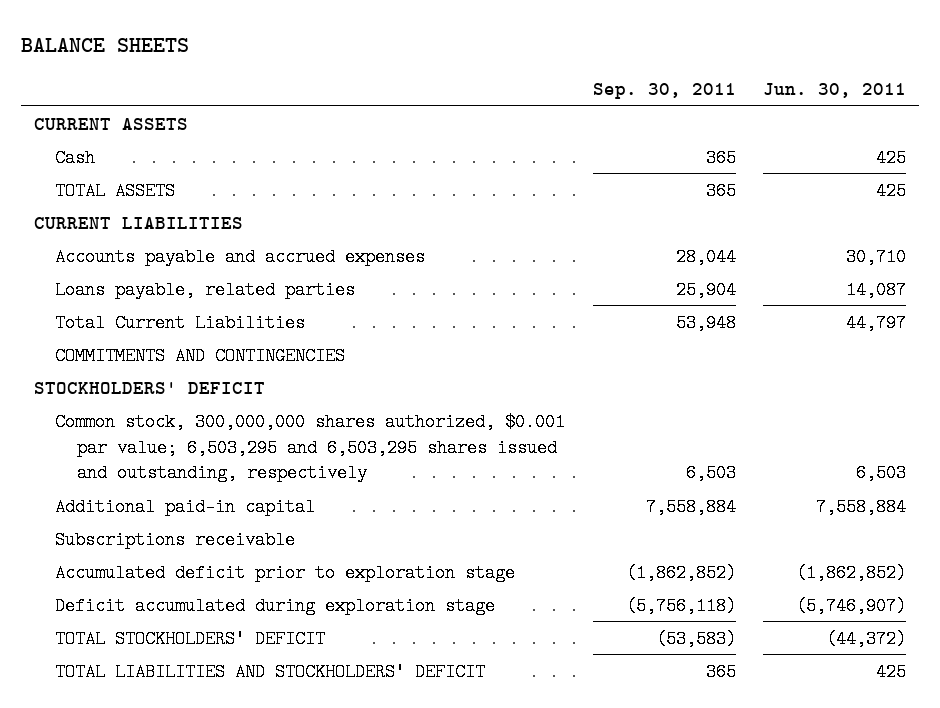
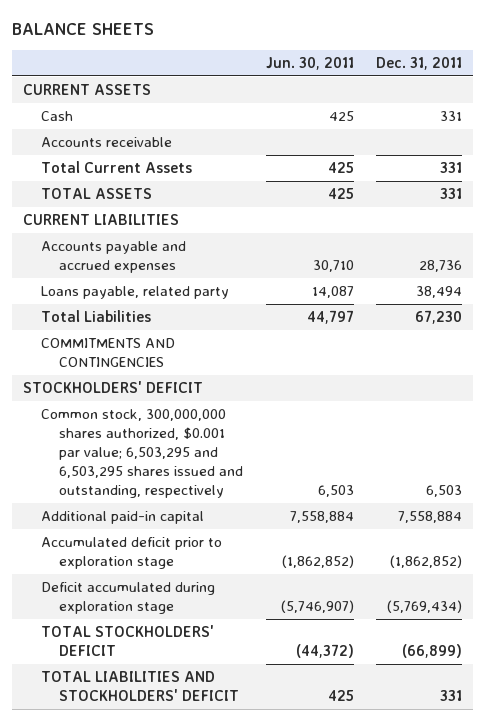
[592,82,736,99] Sep. 30, 2011 -> none
none -> [376,56,463,70] Dec. 31, 2011
none -> [41,137,173,148] Accounts receivable
none -> [41,161,193,174] Total Current Assets
[55,280,356,299] Loans payable, related parties -> [41,286,230,300] Loans payable, related party
[55,313,306,332] Total Current Liabilities -> [41,310,152,323] Total Liabilities
[55,530,296,549] Subscriptions receivable -> none

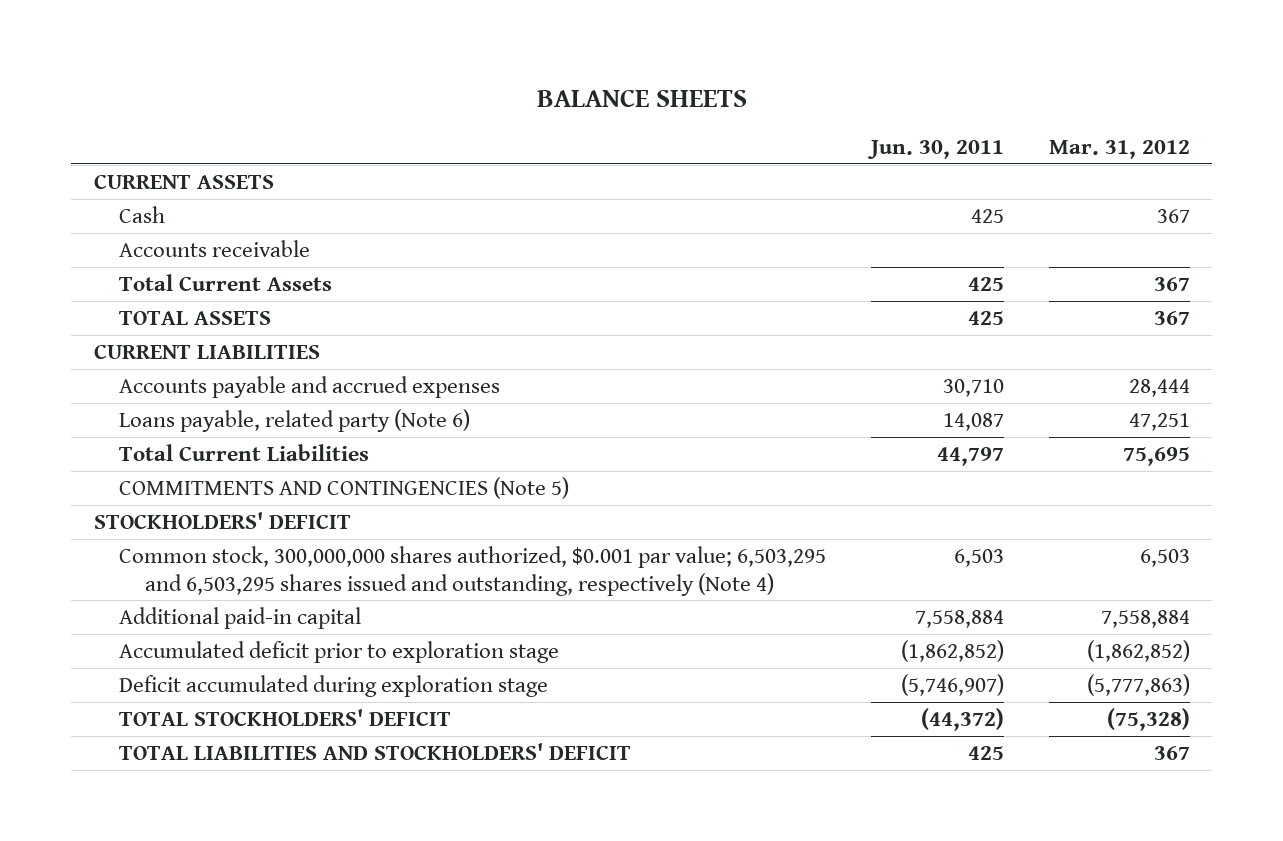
[376,56,463,70] Dec. 31, 2011 -> none
none -> [1048,140,1190,160] Mar. 31, 2012
[41,286,230,300] Loans payable, related party -> [119,408,471,432] Loans payable, related party (Note 6)
[41,310,152,323] Total Liabilities -> [119,443,370,461] Total Current Liabilities
[41,338,176,367] COMMITMENTS AND CONTINGENCIES -> [119,476,570,499] COMMITMENTS AND CONTINGENCIES (Note 5)
[41,409,244,498] Common stock, 300,000,000 shares authorized, $0.001 par value; 6,503,295 and 6,503,295 shares issued and outstanding, respectively -> [119,545,827,596] Common stock, 300,000,000 shares authorized, $0.001 par value; 6,503,295 and 6,503,295 shares issued and outstanding, respectively (Note 4)

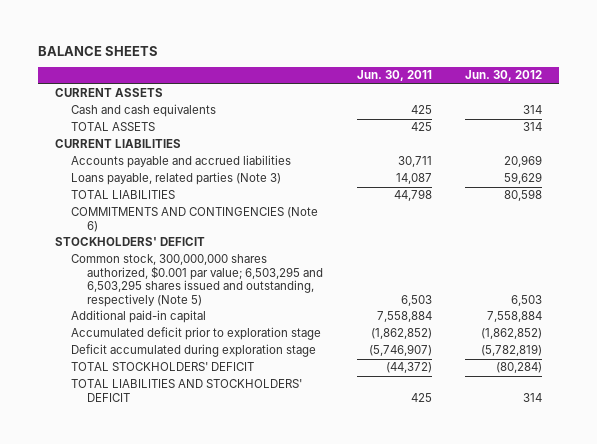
[1048,140,1190,160] Mar. 31, 2012 -> none
none -> [465,70,543,82] Jun. 30, 2012
[119,239,311,257] Accounts receivable -> none
[119,273,333,291] Total Current Assets -> none
[119,205,166,223] Cash -> [71,104,217,118] Cash and cash equivalents
[119,375,501,398] Accounts payable and accrued expenses -> [71,155,292,169] Accounts payable and accrued liabilities
[942,378,1004,397] 30,710 -> [397,156,432,168] 30,711
[119,408,471,432] Loans payable, related party (Note 6) -> [71,172,282,186] Loans payable, related parties (Note 3)
[119,443,370,461] Total Current Liabilities -> [71,190,176,200] TOTAL LIABILITIES
[936,446,1004,466] 44,797 -> [393,189,432,202] 44,798
[119,476,570,499] COMMITMENTS AND CONTINGENCIES (Note 5) -> [71,207,319,232] COMMITMENTS AND CONTINGENCIES (Note 6)
[119,545,827,596] Common stock, 300,000,000 shares authorized, $0.001 par value; 6,503,295 and 6,503,295 shares issued and outstanding, respectively (Note 4) -> [71,254,323,307] Common stock, 300,000,000 shares authorized, $0.001 par value; 6,503,295 and 6,503,295 shares issued and outstanding, respectively (Note 5)

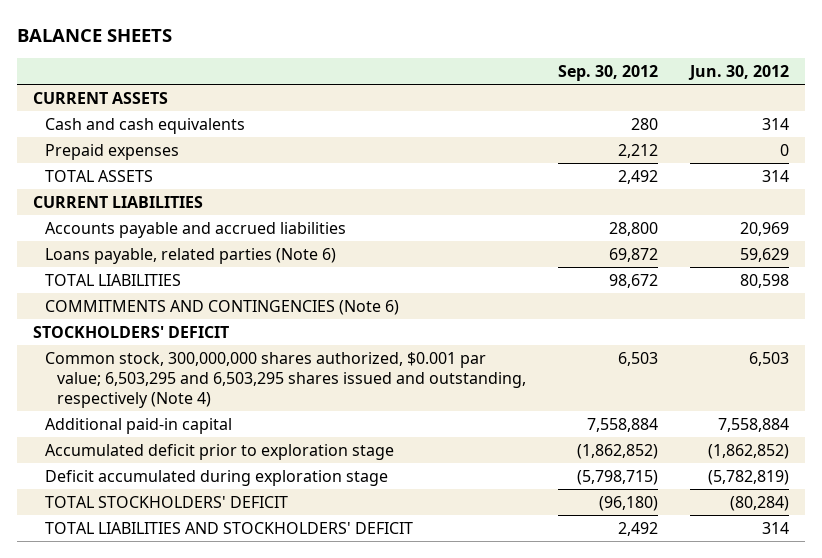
[356,70,432,82] Jun. 30, 2011 -> none
none -> [557,64,658,81] Sep. 30, 2012
none -> [44,143,179,160] Prepaid expenses
[71,172,282,186] Loans payable, related parties (Note 3) -> [44,247,336,264] Loans payable, related parties (Note 6)
[71,254,323,307] Common stock, 300,000,000 shares authorized, $0.001 par value; 6,503,295 and 6,503,295 shares issued and outstanding, respectively (Note 5) -> [44,351,526,409] Common stock, 300,000,000 shares authorized, $0.001 par value; 6,503,295 and 6,503,295 shares issued and outstanding, respectively (Note 4)

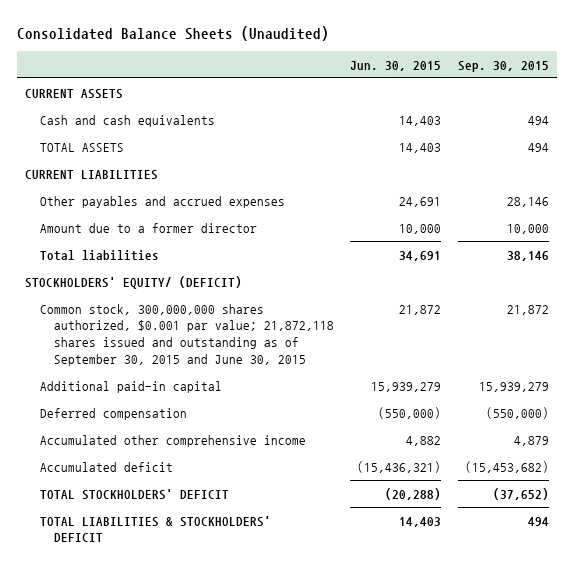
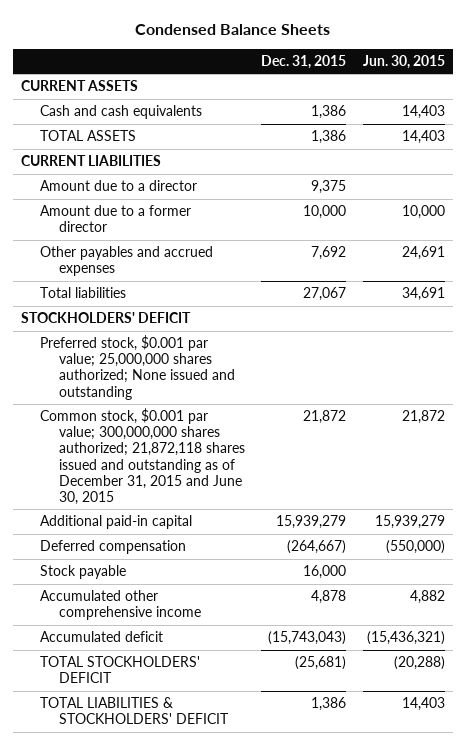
[17,25,330,41] Consolidated Balance Sheets (Unaudited) -> [135,23,331,35] Condensed Balance Sheets
[457,60,549,72] Sep. 30, 2015 -> none
none -> [261,54,347,69] Dec. 31, 2015
none -> [40,180,198,192] Amount due to a director
[39,195,285,208] Other payables and accrued expenses -> [40,246,214,277] Other payables and accrued expenses
[25,275,243,289] STOCKHOLDERS' EQUITY/ (DEFICIT) -> [21,312,192,324] STOCKHOLDERS' DEFICIT
none -> [40,335,235,400] Preferred stock, $0.001 par value; 25,000,000 shares authorized; None issued and outstanding
[39,303,334,367] Common stock, 300,000,000 shares authorized, $0.001 par value; 21,872,118 shares issued and outstanding as of September 30, 2015 and June 30, 2015 -> [40,408,245,505] Common stock, $0.001 par value; 300,000,000 shares authorized; 21,872,118 shares issued and outstanding as of December 31, 2015 and June 30, 2015
none -> [40,565,127,580] Stock payable

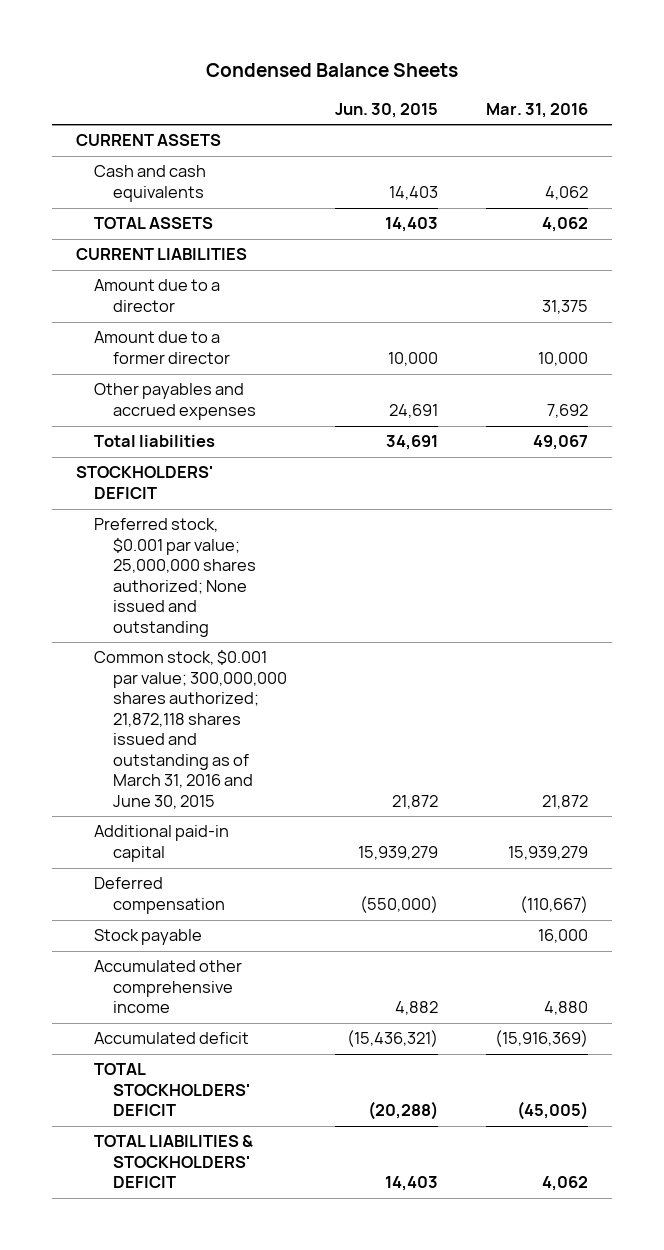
[261,54,347,69] Dec. 31, 2015 -> none
none -> [485,102,588,118] Mar. 31, 2016
[40,408,245,505] Common stock, $0.001 par value; 300,000,000 shares authorized; 21,872,118 shares issued and outstanding as of December 31, 2015 and June 30, 2015 -> [94,650,287,809] Common stock, $0.001 par value; 300,000,000 shares authorized; 21,872,118 shares issued and outstanding as of March 31, 2016 and June 30, 2015

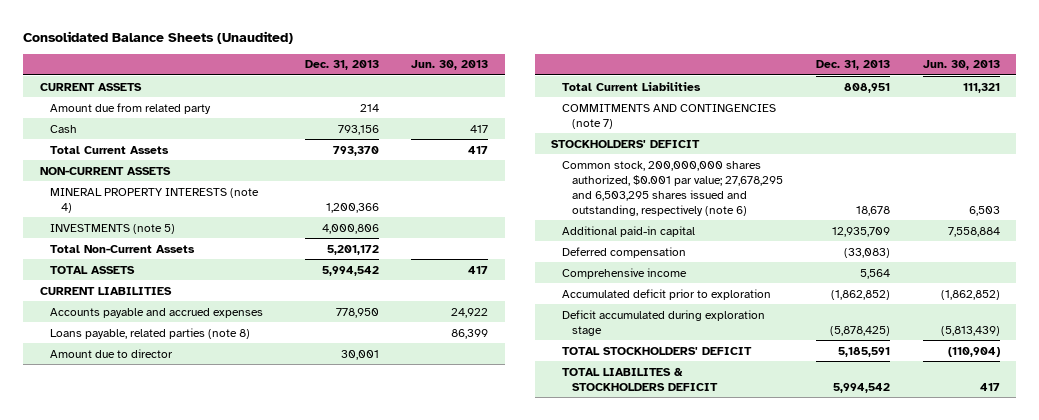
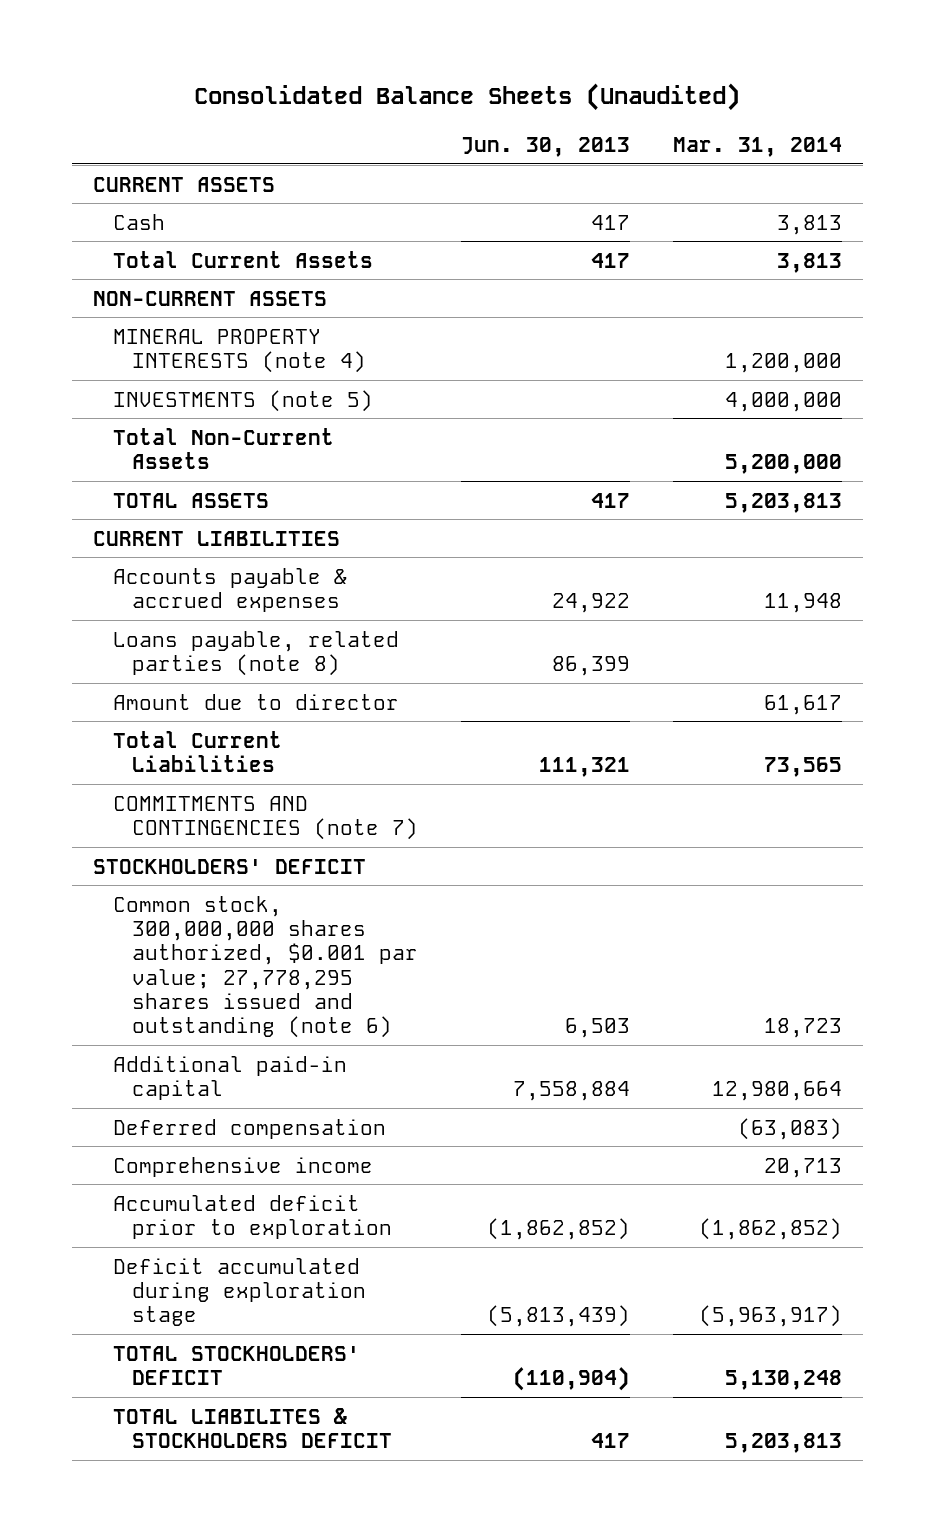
[304,60,379,71] Dec. 31, 2013 -> none
none -> [672,136,842,157] Mar. 31, 2014
[50,102,212,114] Amount due from related party -> none
[50,307,264,318] Accounts payable and accrued expenses -> [112,567,347,612] Accounts payable & accrued expenses
[561,160,784,216] Common stock, 200,000,000 shares authorized, $0.001 par value; 27,678,295 and 6,503,295 shares issued and outstanding, respectively (note 6) -> [112,895,418,1039] Common stock, 300,000,000 shares authorized, $0.001 par value; 27,778,295 shares issued and outstanding (note 6)

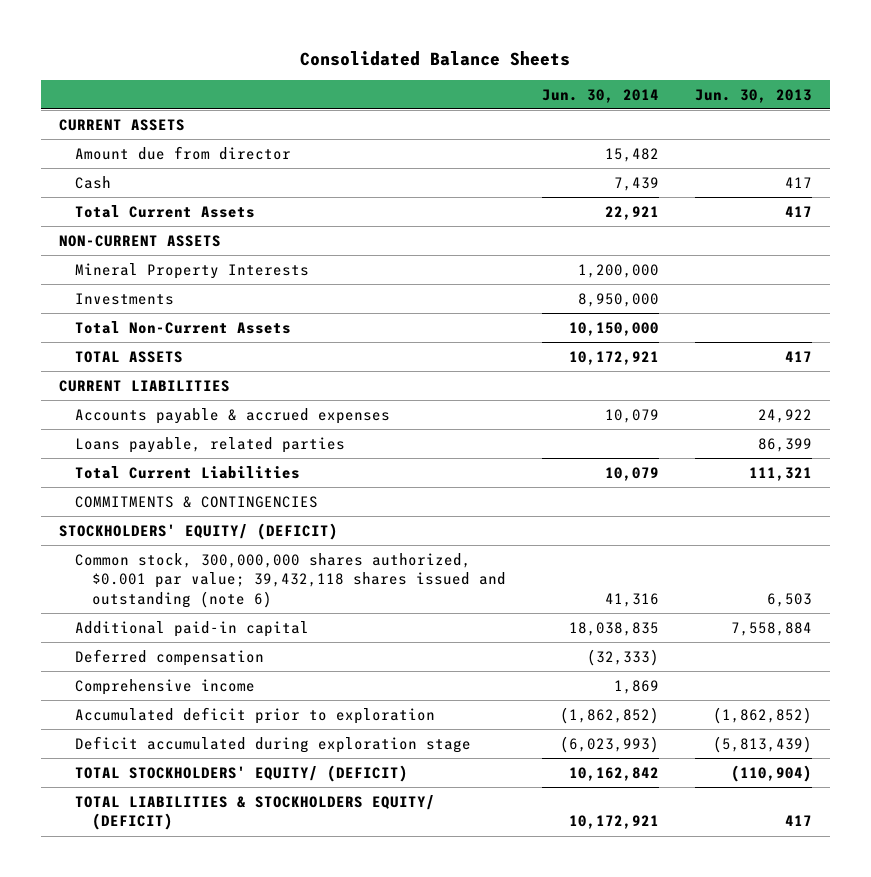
[194,83,741,112] Consolidated Balance Sheets (Unaudited) -> [300,50,571,66] Consolidated Balance Sheets
[672,136,842,157] Mar. 31, 2014 -> none
none -> [541,88,659,103] Jun. 30, 2014
none -> [75,145,292,160] Amount due from director
[112,328,366,373] MINERAL PROPERTY INTERESTS (note 4) -> [75,262,310,279] Mineral Property Interests
[112,389,373,412] INVESTMENTS (note 5) -> [75,292,175,305] Investments
[112,693,399,710] Amount due to director -> none
[112,630,399,676] Loans payable, related parties (note 8) -> [75,436,346,453] Loans payable, related parties
[112,795,418,840] COMMITMENTS AND CONTINGENCIES (note 7) -> [75,495,319,508] COMMITMENTS & CONTINGENCIES
[93,858,367,874] STOCKHOLDERS' DEFICIT -> [58,522,338,540] STOCKHOLDERS' EQUITY/ (DEFICIT)
[112,895,418,1039] Common stock, 300,000,000 shares authorized, $0.001 par value; 27,778,295 shares issued and outstanding (note 6) -> [75,552,506,609] Common stock, 300,000,000 shares authorized, $0.001 par value; 39,432,118 shares issued and outstanding (note 6)
[112,1345,360,1385] TOTAL STOCKHOLDERS' DEFICIT -> [75,764,409,782] TOTAL STOCKHOLDERS' EQUITY/ (DEFICIT)
[112,1407,392,1448] TOTAL LIABILITES & STOCKHOLDERS DEFICIT -> [75,794,436,831] TOTAL LIABILITIES & STOCKHOLDERS EQUITY/ (DEFICIT)

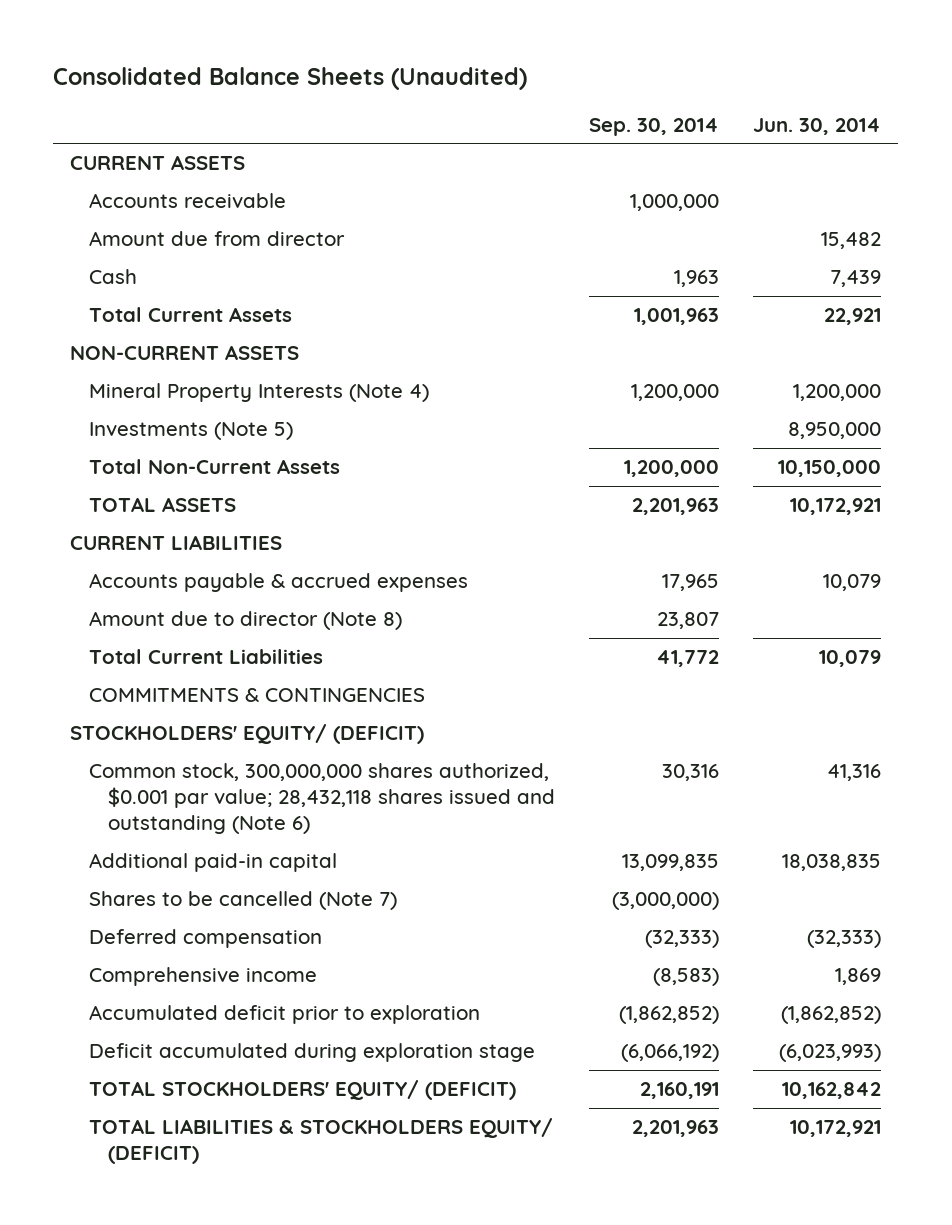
[300,50,571,66] Consolidated Balance Sheets -> [53,67,528,91] Consolidated Balance Sheets (Unaudited)
[694,88,812,103] Jun. 30, 2013 -> none
none -> [589,117,720,136] Sep. 30, 2014
none -> [89,193,287,209] Accounts receivable
[75,262,310,279] Mineral Property Interests -> [89,383,430,403] Mineral Property Interests (Note 4)
[75,292,175,305] Investments -> [89,422,294,441] Investments (Note 5)
[75,436,346,453] Loans payable, related parties -> none
none -> [89,611,403,631] Amount due to director (Note 8)
[75,552,506,609] Common stock, 300,000,000 shares authorized, $0.001 par value; 39,432,118 shares issued and outstanding (note 6) -> [89,763,556,835] Common stock, 300,000,000 shares authorized, $0.001 par value; 28,432,118 shares issued and outstanding (Note 6)
none -> [89,891,398,911] Shares to be cancelled (Note 7)

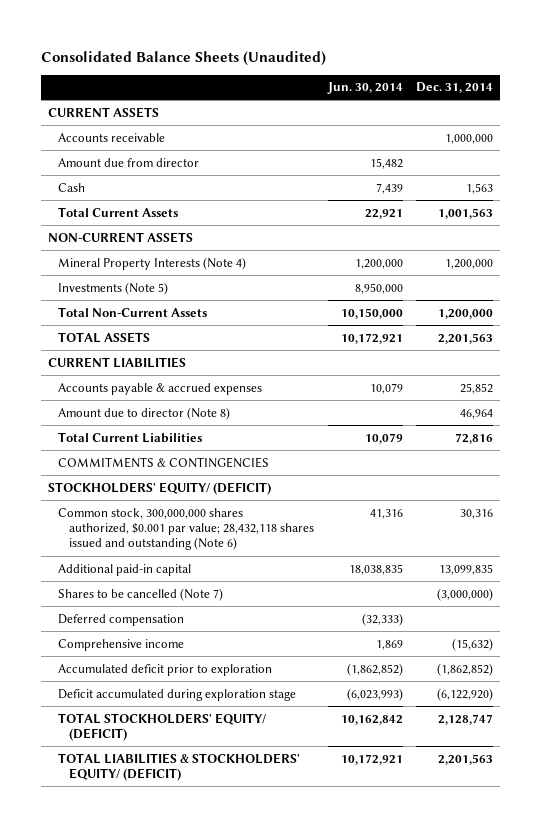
[589,117,720,136] Sep. 30, 2014 -> none
none -> [416,82,494,94] Dec. 31, 2014
[89,1118,554,1165] TOTAL LIABILITIES & STOCKHOLDERS EQUITY/ (DEFICIT) -> [58,752,301,782] TOTAL LIABILITIES & STOCKHOLDERS' EQUITY/ (DEFICIT)

